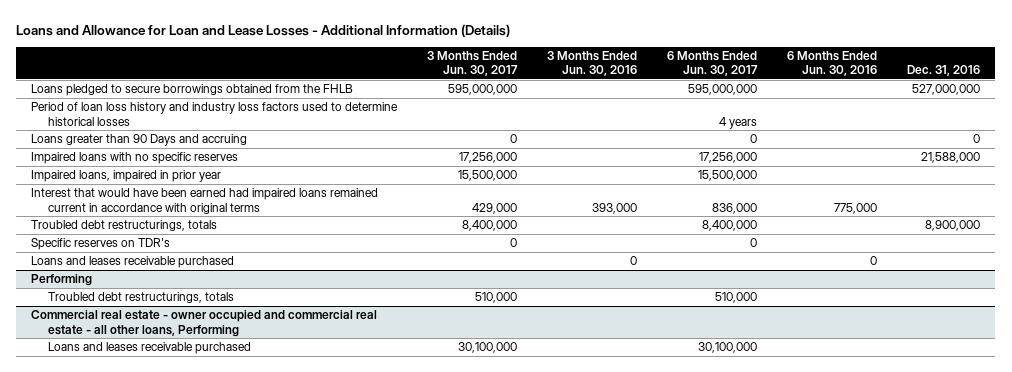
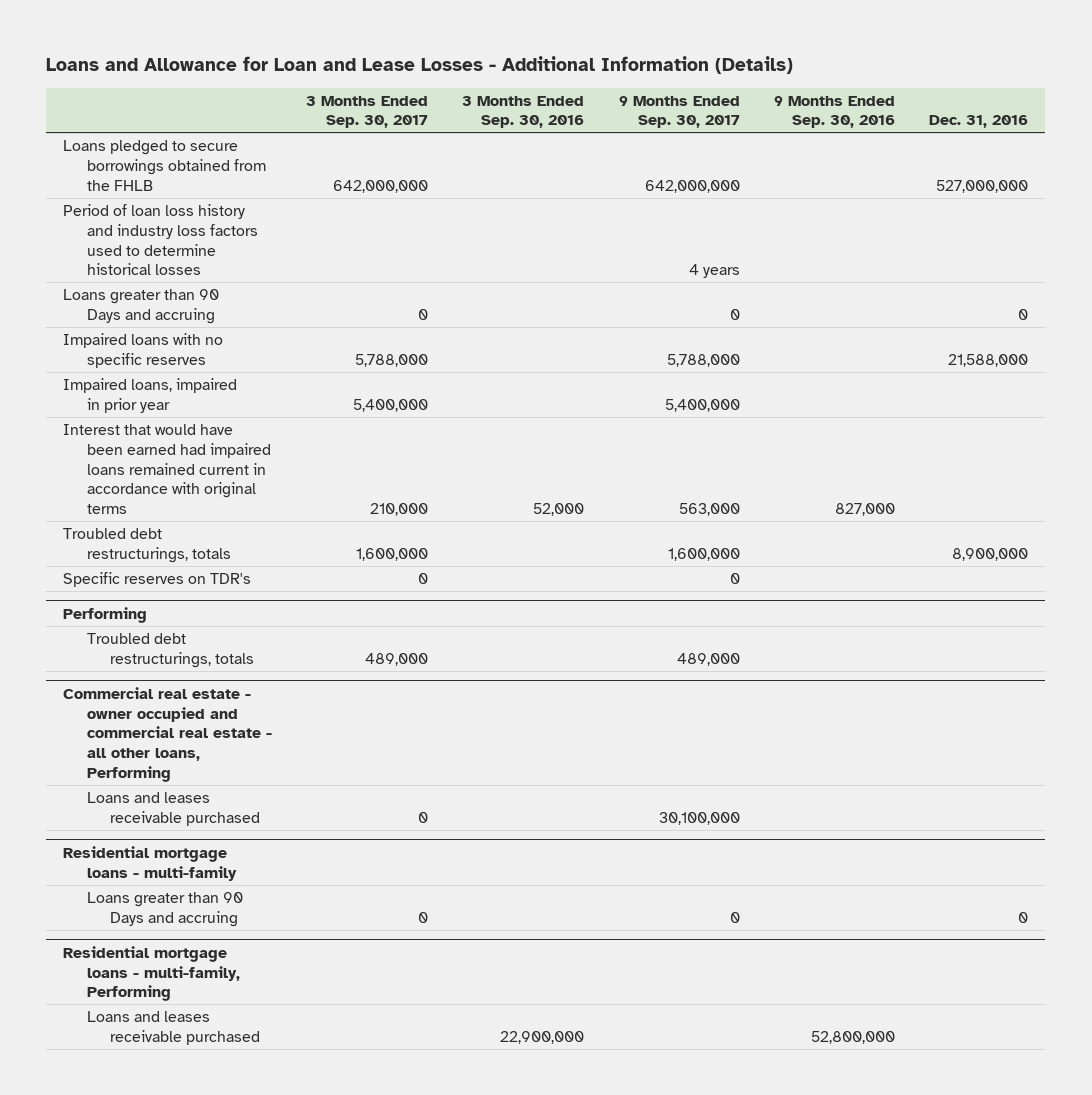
[427,51,519,77] 3 Months Ended Jun. 30, 2017 -> none
[547,51,638,77] 3 Months Ended Jun. 30, 2016 -> none
[667,51,759,77] 6 Months Ended Jun. 30, 2017 -> none
[787,51,878,77] 6 Months Ended Jun. 30, 2016 -> none
none -> [305,95,428,129] 3 Months Ended Sep. 30, 2017
none -> [462,95,585,129] 3 Months Ended Sep. 30, 2016
none -> [618,95,740,129] 9 Months Ended Sep. 30, 2017
none -> [773,95,895,129] 9 Months Ended Sep. 30, 2016
[31,256,235,269] Loans and leases receivable purchased -> none
none -> [63,845,237,881] Residential mortgage loans - multi-family
none -> [86,892,243,927] Loans greater than 90 Days and accruing
none -> [63,945,240,1002] Residential mortgage loans - multi-family, Performing
none -> [86,1011,260,1045] Loans and leases receivable purchased

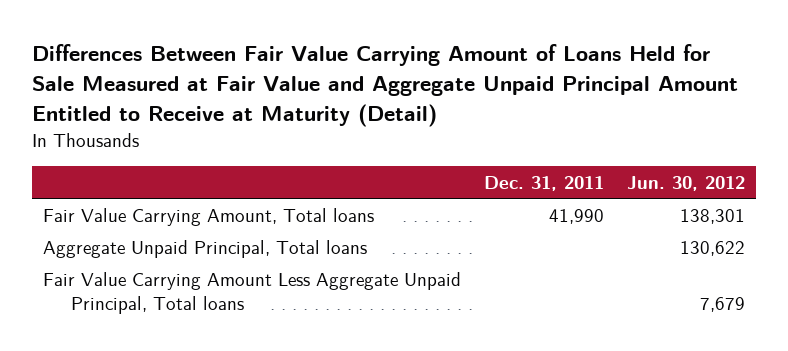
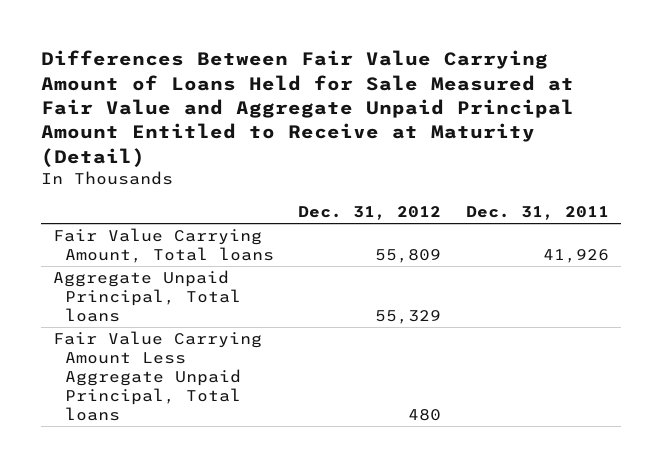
[626,175,745,191] Jun. 30, 2012 -> none
none -> [298,205,442,220] Dec. 31, 2012
[548,208,604,224] 41,990 -> [542,249,609,264] 41,926

